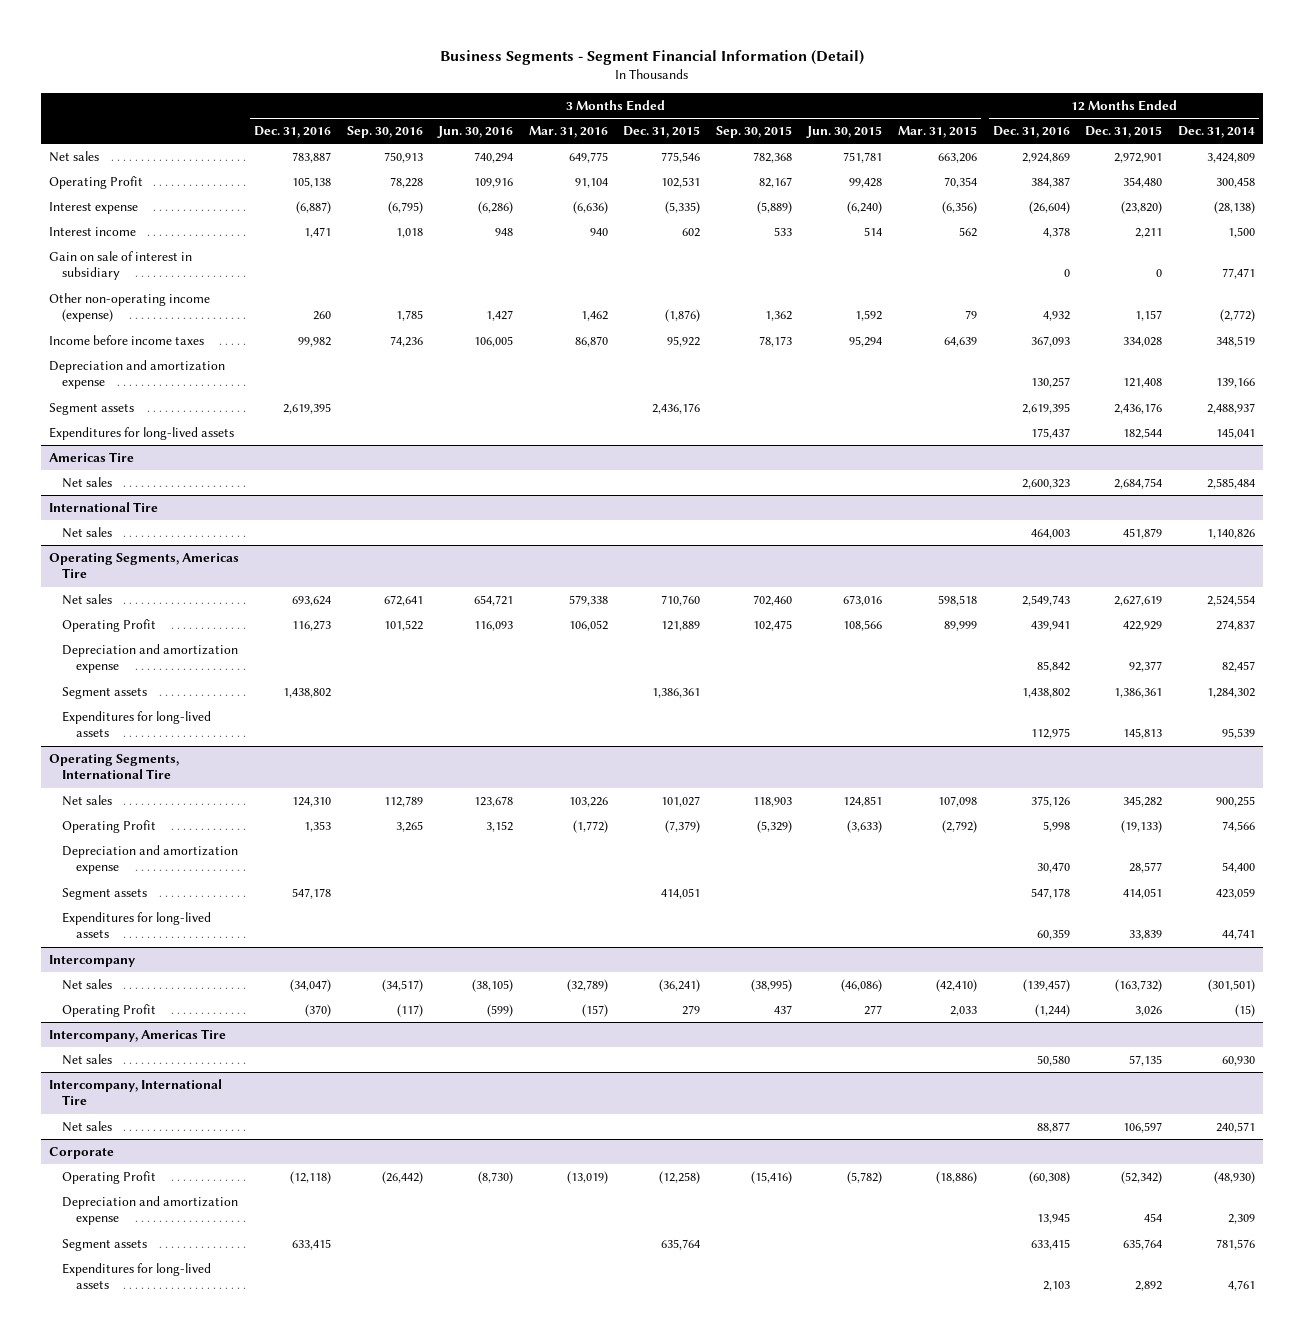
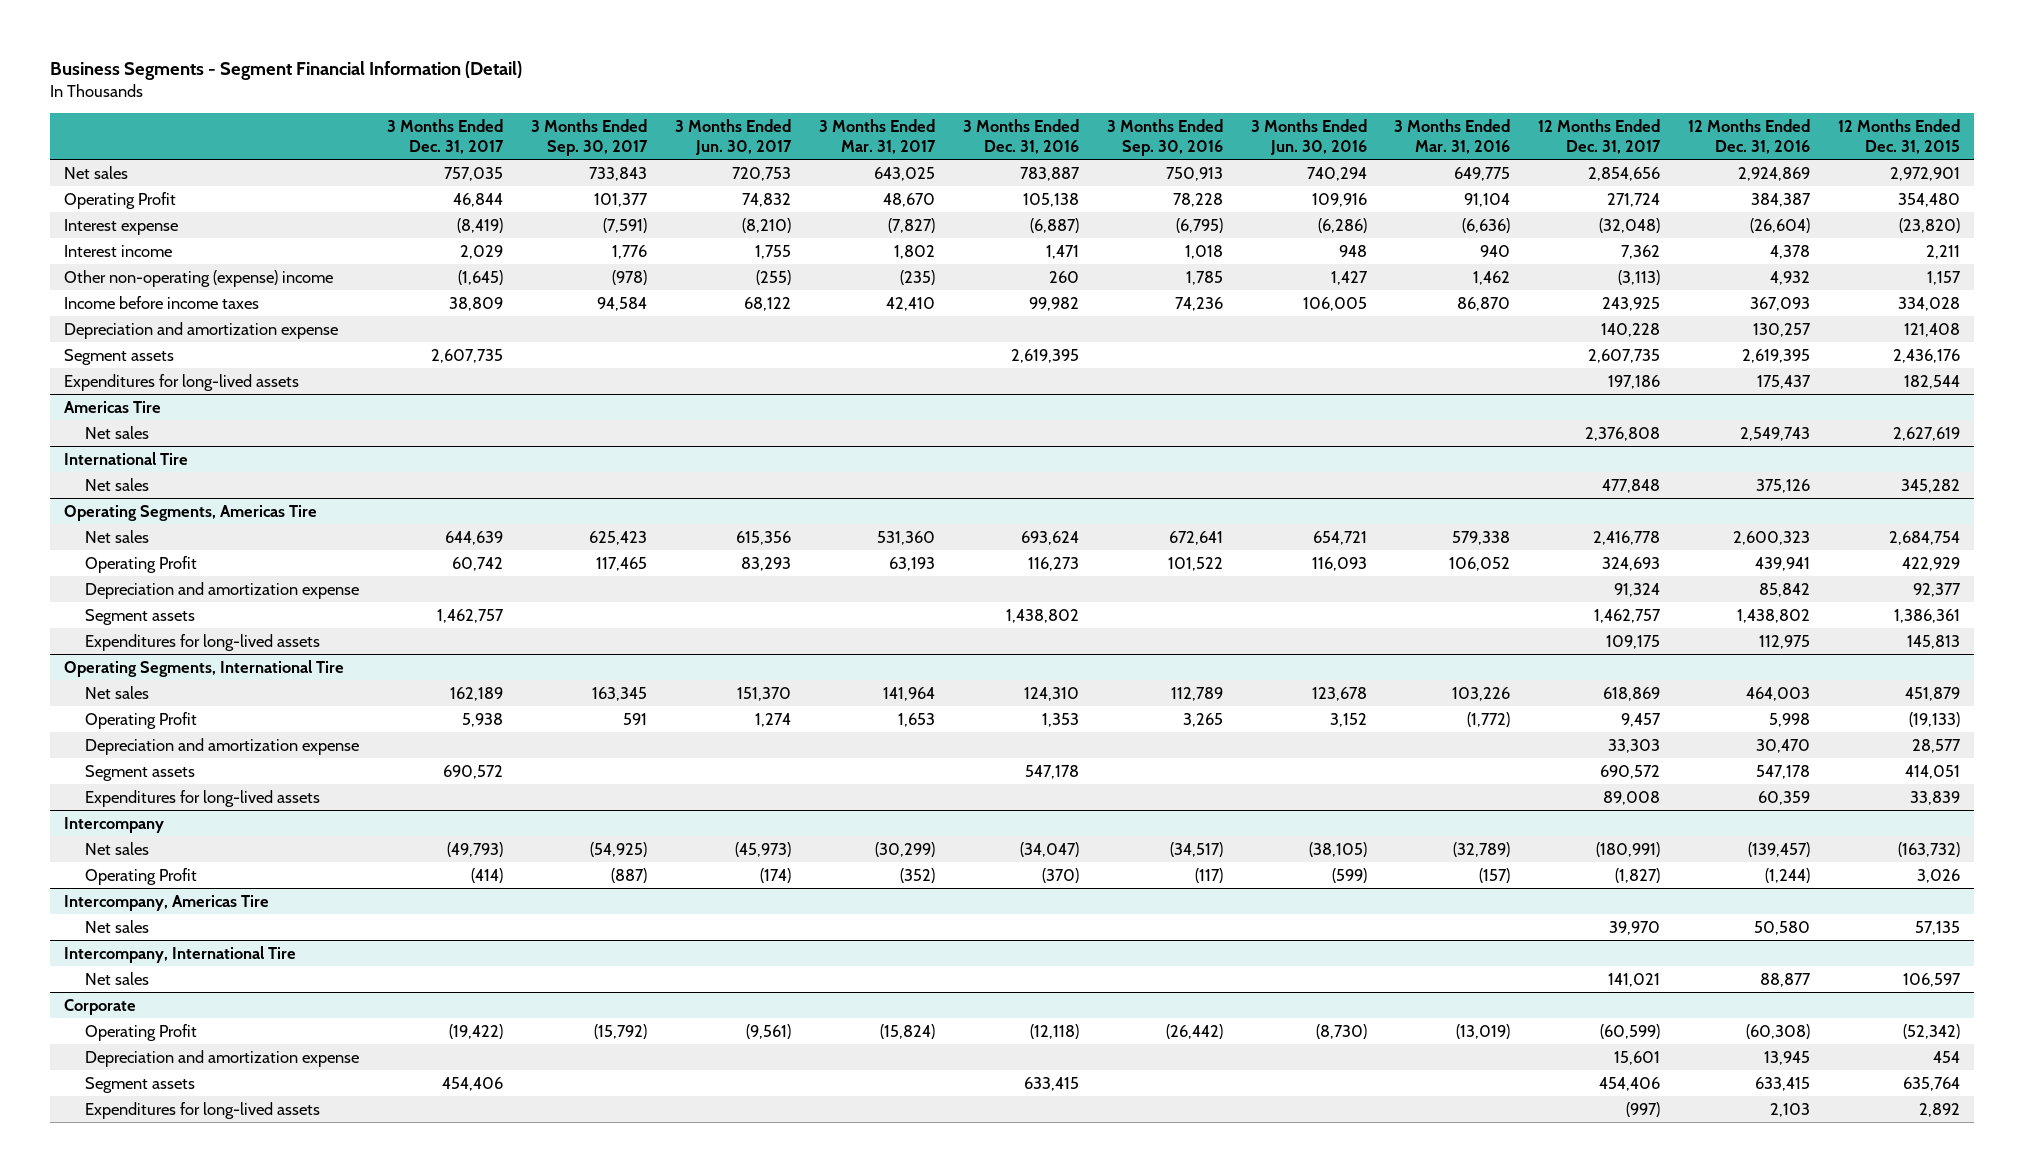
[623,126,701,139] Dec. 31, 2015 -> none
[715,126,792,139] Sep. 30, 2015 -> none
[806,126,883,139] Jun. 30, 2015 -> none
[898,126,978,139] Mar. 31, 2015 -> none
[1177,126,1255,139] Dec. 31, 2014 -> none
none -> [387,119,505,154] 3 Months Ended Dec. 31, 2017
none -> [531,119,649,156] 3 Months Ended Sep. 30, 2017
none -> [674,119,792,155] 3 Months Ended Jun. 30, 2017
none -> [818,119,936,154] 3 Months Ended Mar. 31, 2017
none -> [1538,119,1662,154] 12 Months Ended Dec. 31, 2017
[48,250,192,281] Gain on sale of interest in subsidiary -> none
[48,292,210,323] Other non-operating income (expense) -> [63,269,333,287] Other non-operating (expense) income
[1021,478,1070,489] 2,600,323 -> [1740,426,1811,441] 2,549,743
[1114,477,1163,489] 2,684,754 -> [1893,426,1961,441] 2,627,619
[1030,528,1070,539] 464,003 -> [1756,478,1811,493] 375,126
[1123,527,1163,539] 451,879 -> [1901,478,1961,493] 345,282
[1021,594,1070,606] 2,549,743 -> [1733,530,1811,545] 2,600,323
[1114,594,1163,606] 2,627,619 -> [1889,530,1961,545] 2,684,754
[1030,795,1070,807] 375,126 -> [1746,686,1811,701] 464,003
[1123,795,1163,807] 345,282 -> [1905,686,1961,701] 451,879

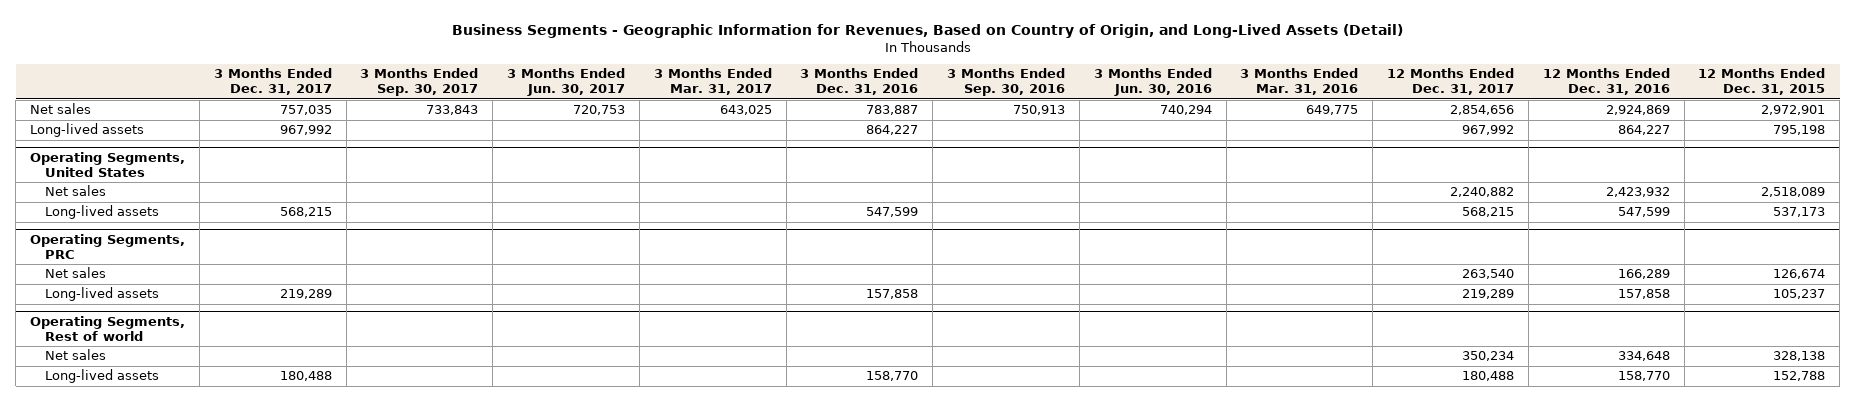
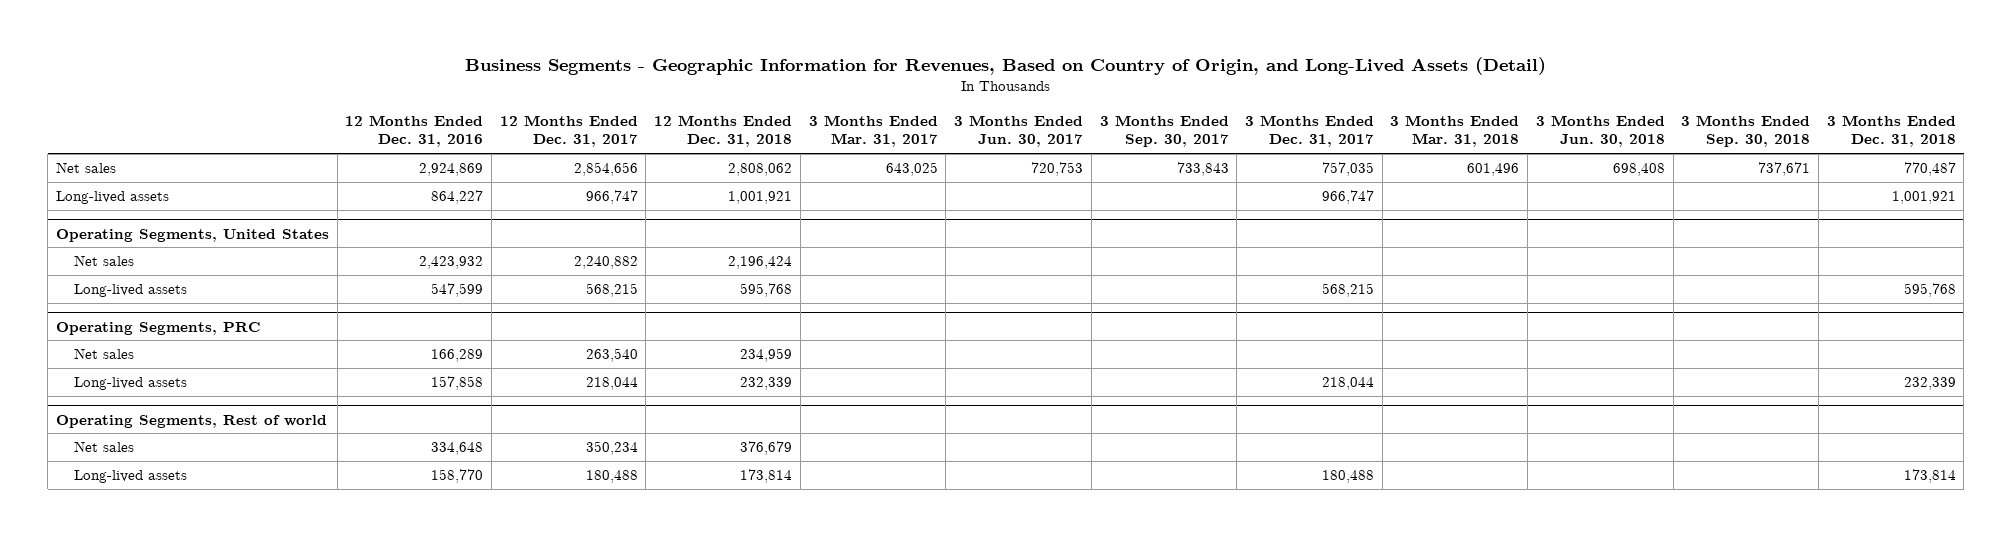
[800,68,919,96] 3 Months Ended Dec. 31, 2016 -> none
[947,68,1066,97] 3 Months Ended Sep. 30, 2016 -> none
[1093,68,1212,97] 3 Months Ended Jun. 30, 2016 -> none
[1240,68,1359,96] 3 Months Ended Mar. 31, 2016 -> none
[1698,68,1826,96] 12 Months Ended Dec. 31, 2015 -> none
none -> [654,114,793,148] 12 Months Ended Dec. 31, 2018
none -> [1390,114,1520,148] 3 Months Ended Mar. 31, 2018
none -> [1535,114,1665,148] 3 Months Ended Jun. 30, 2018
none -> [1681,114,1811,148] 3 Months Ended Sep. 30, 2018
none -> [1826,114,1956,148] 3 Months Ended Dec. 31, 2018
[279,125,332,136] 967,992 -> [1321,190,1374,205] 966,747
[1462,125,1515,136] 967,992 -> [585,190,638,205] 966,747
[279,289,332,300] 219,289 -> [1321,377,1374,391] 218,044
[1462,289,1515,300] 219,289 -> [585,377,638,391] 218,044

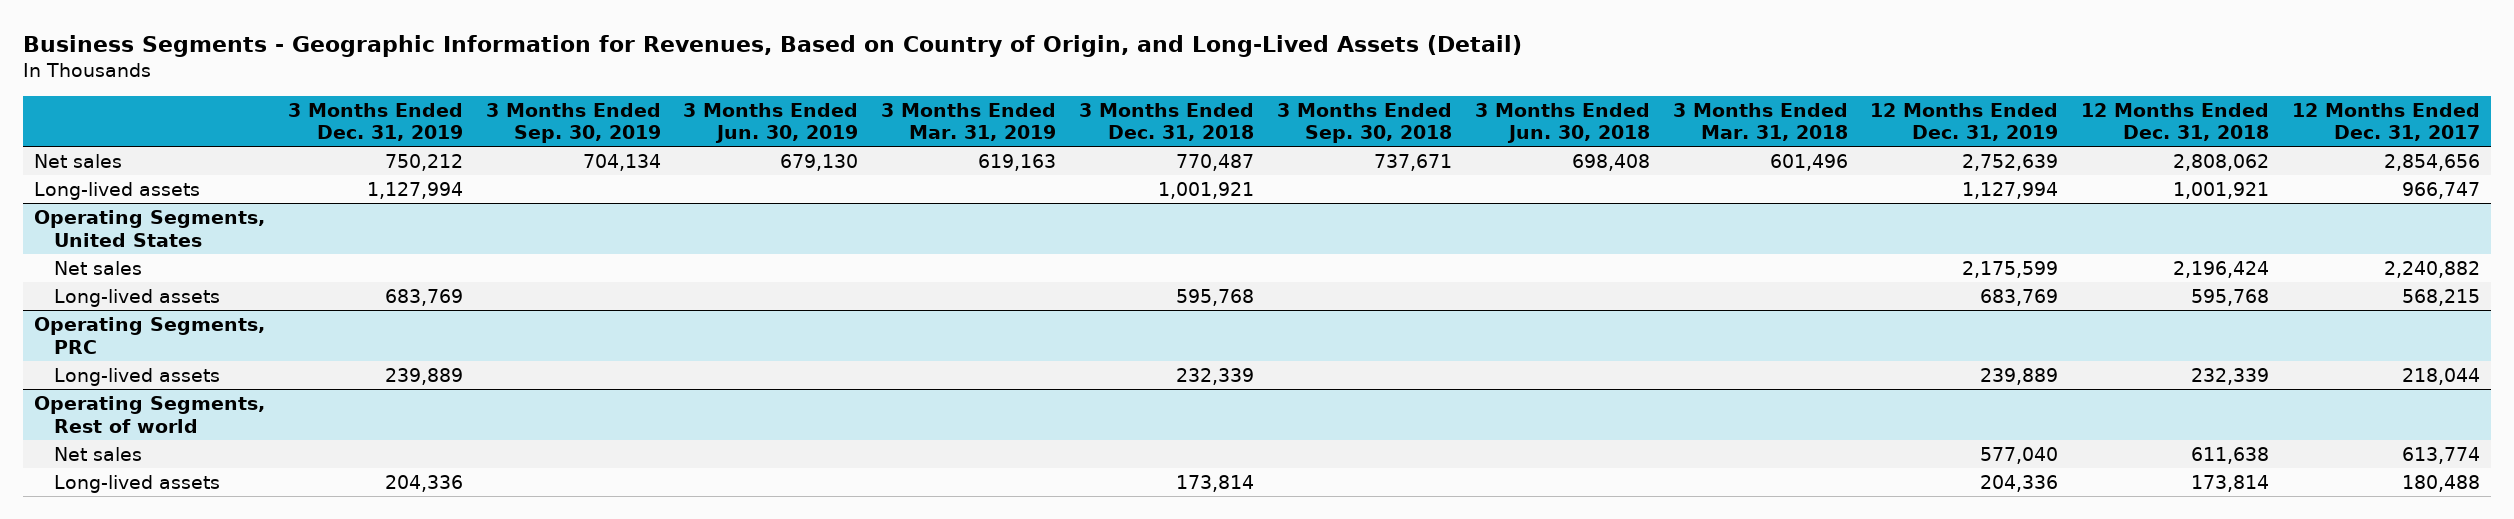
[345,114,484,148] 12 Months Ended Dec. 31, 2016 -> none
[808,114,938,148] 3 Months Ended Mar. 31, 2017 -> none
[954,114,1084,148] 3 Months Ended Jun. 30, 2017 -> none
[1099,114,1229,148] 3 Months Ended Sep. 30, 2017 -> none
[1244,114,1374,148] 3 Months Ended Dec. 31, 2017 -> none
none -> [287,102,463,142] 3 Months Ended Dec. 31, 2019
none -> [485,102,661,144] 3 Months Ended Sep. 30, 2019
none -> [683,102,859,144] 3 Months Ended Jun. 30, 2019
none -> [881,102,1057,142] 3 Months Ended Mar. 31, 2019
none -> [1870,102,2059,142] 12 Months Ended Dec. 31, 2019
[74,348,135,360] Net sales -> none
[585,441,638,456] 350,234 -> [2401,446,2480,464] 613,774
[740,441,793,456] 376,679 -> [2191,446,2270,464] 611,638

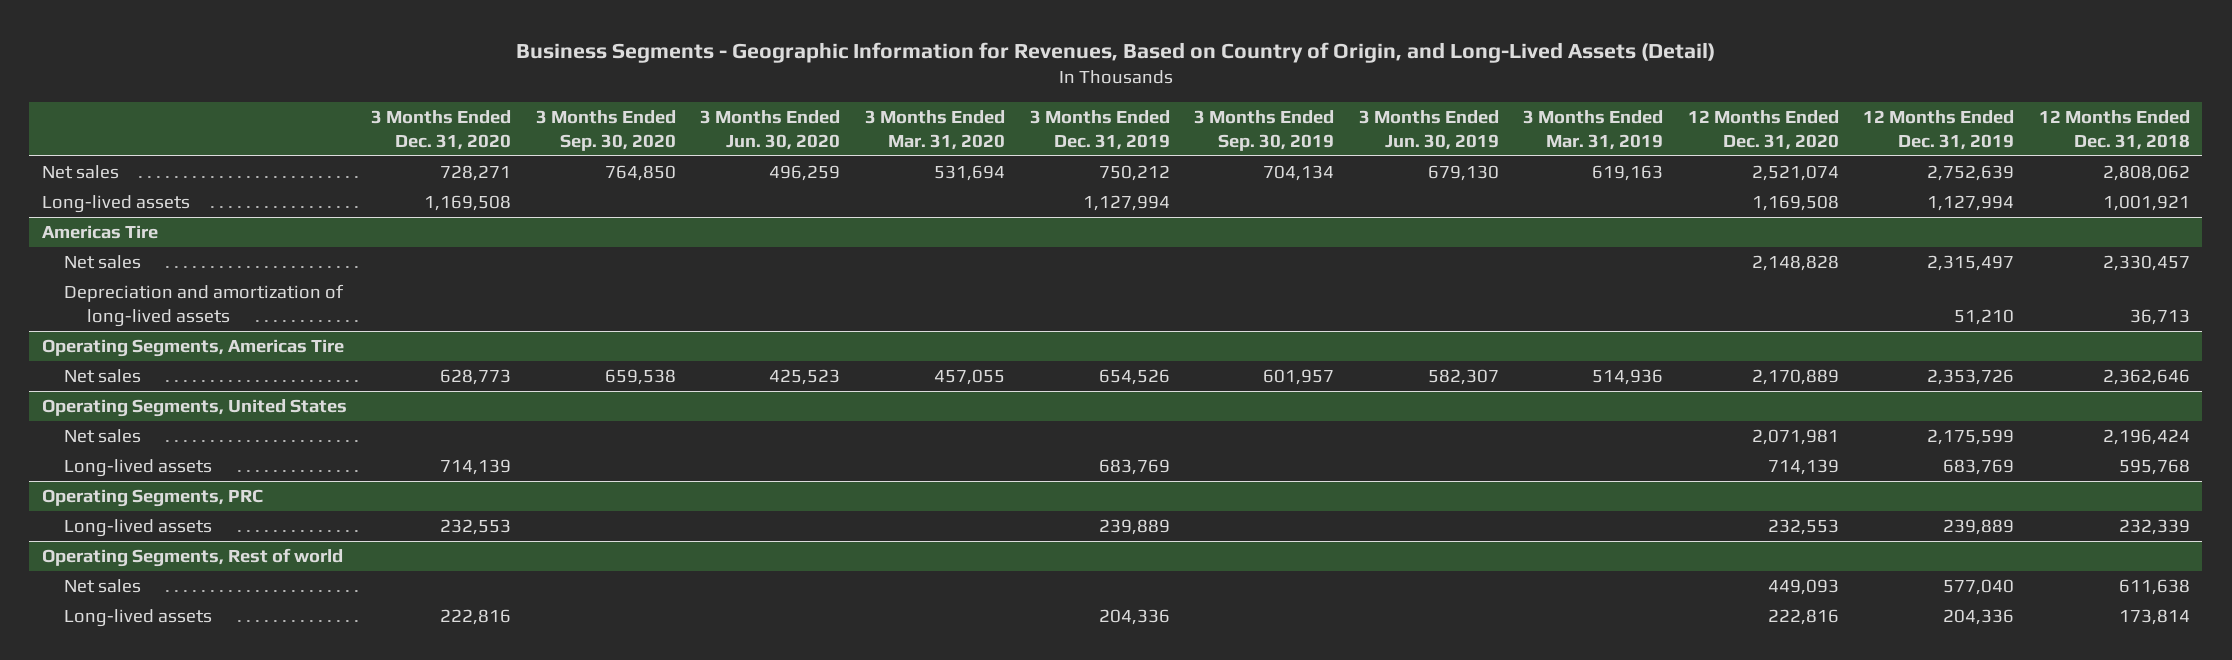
[1079,102,1255,142] 3 Months Ended Dec. 31, 2018 -> none
[1276,102,1452,144] 3 Months Ended Sep. 30, 2018 -> none
[1474,102,1650,144] 3 Months Ended Jun. 30, 2018 -> none
[1672,102,1848,142] 3 Months Ended Mar. 31, 2018 -> none
[2291,102,2480,142] 12 Months Ended Dec. 31, 2017 -> none
none -> [371,109,512,151] 3 Months Ended Dec. 31, 2020
none -> [535,109,676,152] 3 Months Ended Sep. 30, 2020
none -> [700,109,841,151] 3 Months Ended Jun. 30, 2020
none -> [864,109,1005,151] 3 Months Ended Mar. 31, 2020
none -> [1687,109,1839,151] 12 Months Ended Dec. 31, 2020
none -> [41,224,158,239] Americas Tire
none -> [64,254,142,269] Net sales
none -> [64,283,345,327] Depreciation and amortization of long-lived assets
none -> [41,338,344,357] Operating Segments, Americas Tire
none -> [64,368,142,383] Net sales

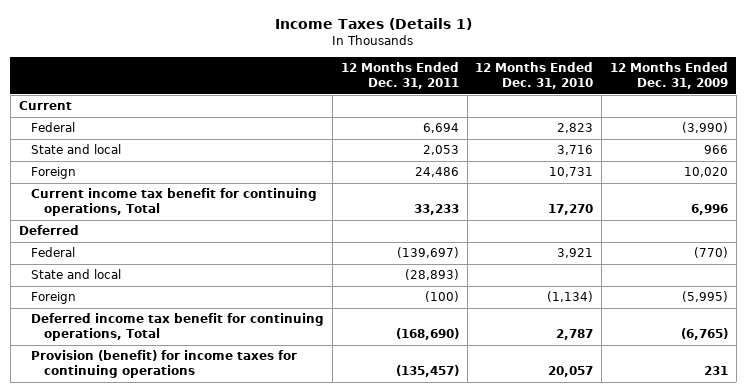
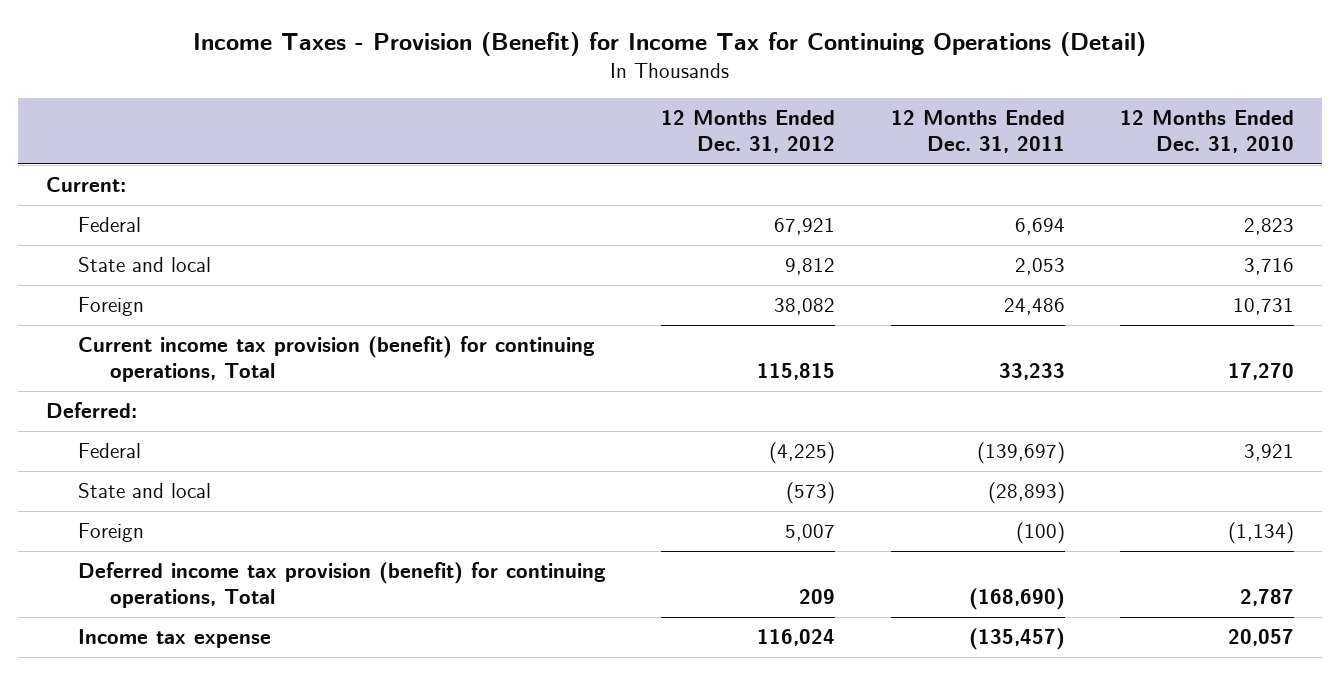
[275,17,473,30] Income Taxes (Details 1) -> [192,31,1146,56] Income Taxes - Provision (Benefit) for Income Tax for Continuing Operations (Detail)
[609,61,728,90] 12 Months Ended Dec. 31, 2009 -> none
none -> [661,110,836,154] 12 Months Ended Dec. 31, 2012
[18,101,72,111] Current -> [45,177,126,193] Current:
[31,188,318,217] Current income tax benefit for continuing operations, Total -> [77,336,595,382] Current income tax provision (benefit) for continuing operations, Total
[18,225,79,236] Deferred -> [45,402,137,419] Deferred:
[31,313,325,342] Deferred income tax benefit for continuing operations, Total -> [77,562,606,608] Deferred income tax provision (benefit) for continuing operations, Total
[31,350,298,379] Provision (benefit) for income taxes for continuing operations -> [77,629,271,649] Income tax expense

